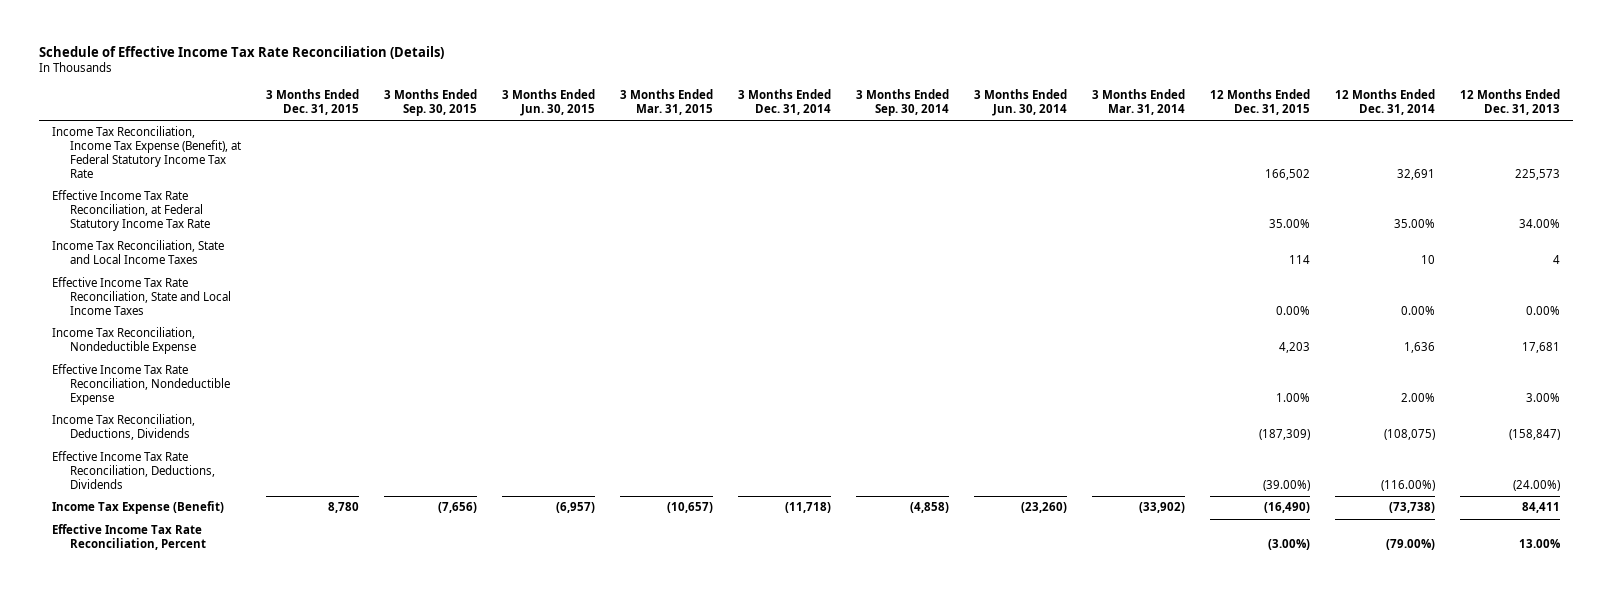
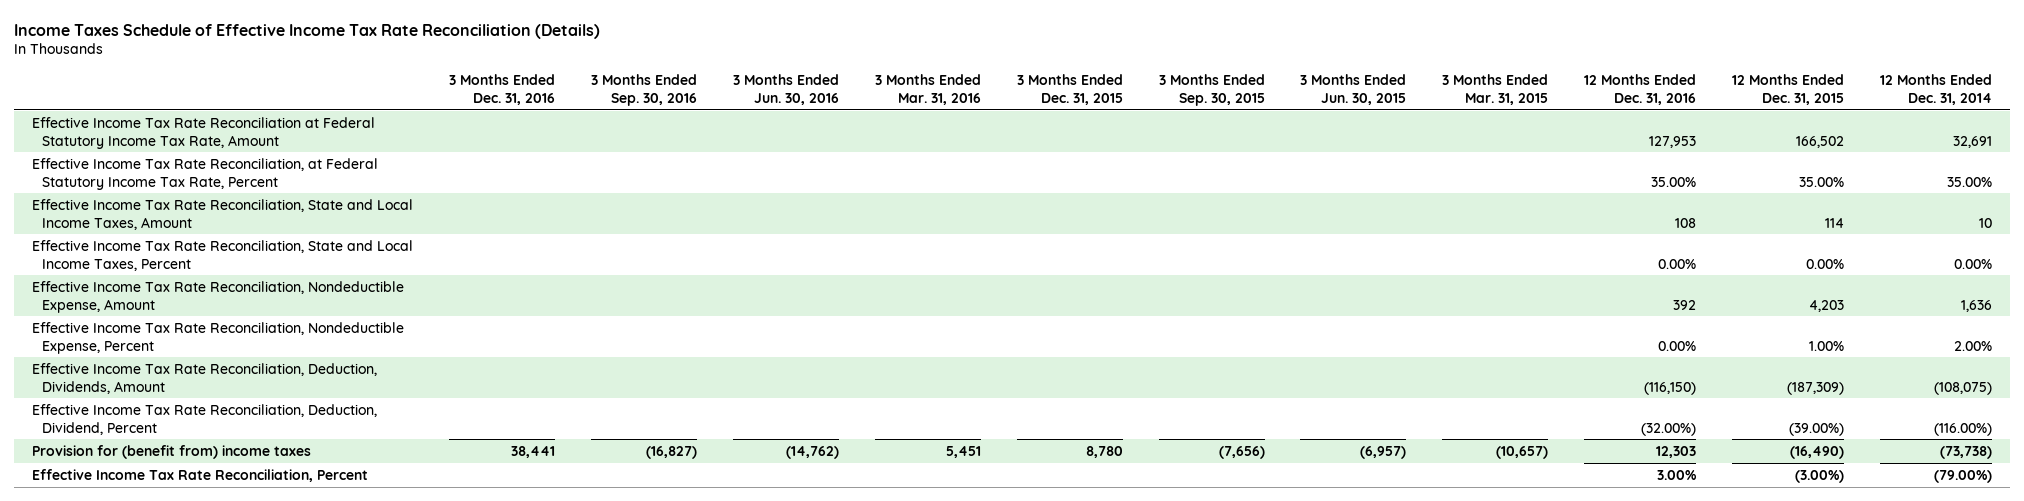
[39,46,445,60] Schedule of Effective Income Tax Rate Reconciliation (Details) -> [13,23,600,39] Income Taxes Schedule of Effective Income Tax Rate Reconciliation (Details)
[738,88,832,115] 3 Months Ended Dec. 31, 2014 -> none
[856,88,950,116] 3 Months Ended Sep. 30, 2014 -> none
[974,88,1068,116] 3 Months Ended Jun. 30, 2014 -> none
[1092,88,1186,115] 3 Months Ended Mar. 31, 2014 -> none
[1460,88,1561,115] 12 Months Ended Dec. 31, 2013 -> none
none -> [448,74,555,106] 3 Months Ended Dec. 31, 2016
none -> [590,74,697,107] 3 Months Ended Sep. 30, 2016
none -> [732,74,839,106] 3 Months Ended Jun. 30, 2016
none -> [874,74,981,106] 3 Months Ended Mar. 31, 2016
none -> [1584,74,1697,106] 12 Months Ended Dec. 31, 2016
[51,126,242,178] Income Tax Reconciliation, Income Tax Expense (Benefit), at Federal Statutory Income Tax Rate -> [31,116,375,149] Effective Income Tax Rate Reconciliation at Federal Statutory Income Tax Rate, Amount
[51,190,211,232] Effective Income Tax Rate Reconciliation, at Federal Statutory Income Tax Rate -> [31,157,378,190] Effective Income Tax Rate Reconciliation, at Federal Statutory Income Tax Rate, Percent
[51,240,224,265] Income Tax Reconciliation, State and Local Income Taxes -> [31,198,413,230] Effective Income Tax Rate Reconciliation, State and Local Income Taxes, Amount
[51,277,232,316] Effective Income Tax Rate Reconciliation, State and Local Income Taxes -> [31,239,413,271] Effective Income Tax Rate Reconciliation, State and Local Income Taxes, Percent
[51,327,197,355] Income Tax Reconciliation, Nondeductible Expense -> [31,280,404,313] Effective Income Tax Rate Reconciliation, Nondeductible Expense, Amount
[51,364,231,406] Effective Income Tax Rate Reconciliation, Nondeductible Expense -> [31,321,404,354] Effective Income Tax Rate Reconciliation, Nondeductible Expense, Percent
[51,414,195,441] Income Tax Reconciliation, Deductions, Dividends -> [31,362,377,394] Effective Income Tax Rate Reconciliation, Deduction, Dividends, Amount
[51,451,216,490] Effective Income Tax Rate Reconciliation, Deductions, Dividends -> [31,403,377,435] Effective Income Tax Rate Reconciliation, Deduction, Dividend, Percent
[51,501,224,515] Income Tax Expense (Benefit) -> [31,444,311,459] Provision for (benefit from) income taxes

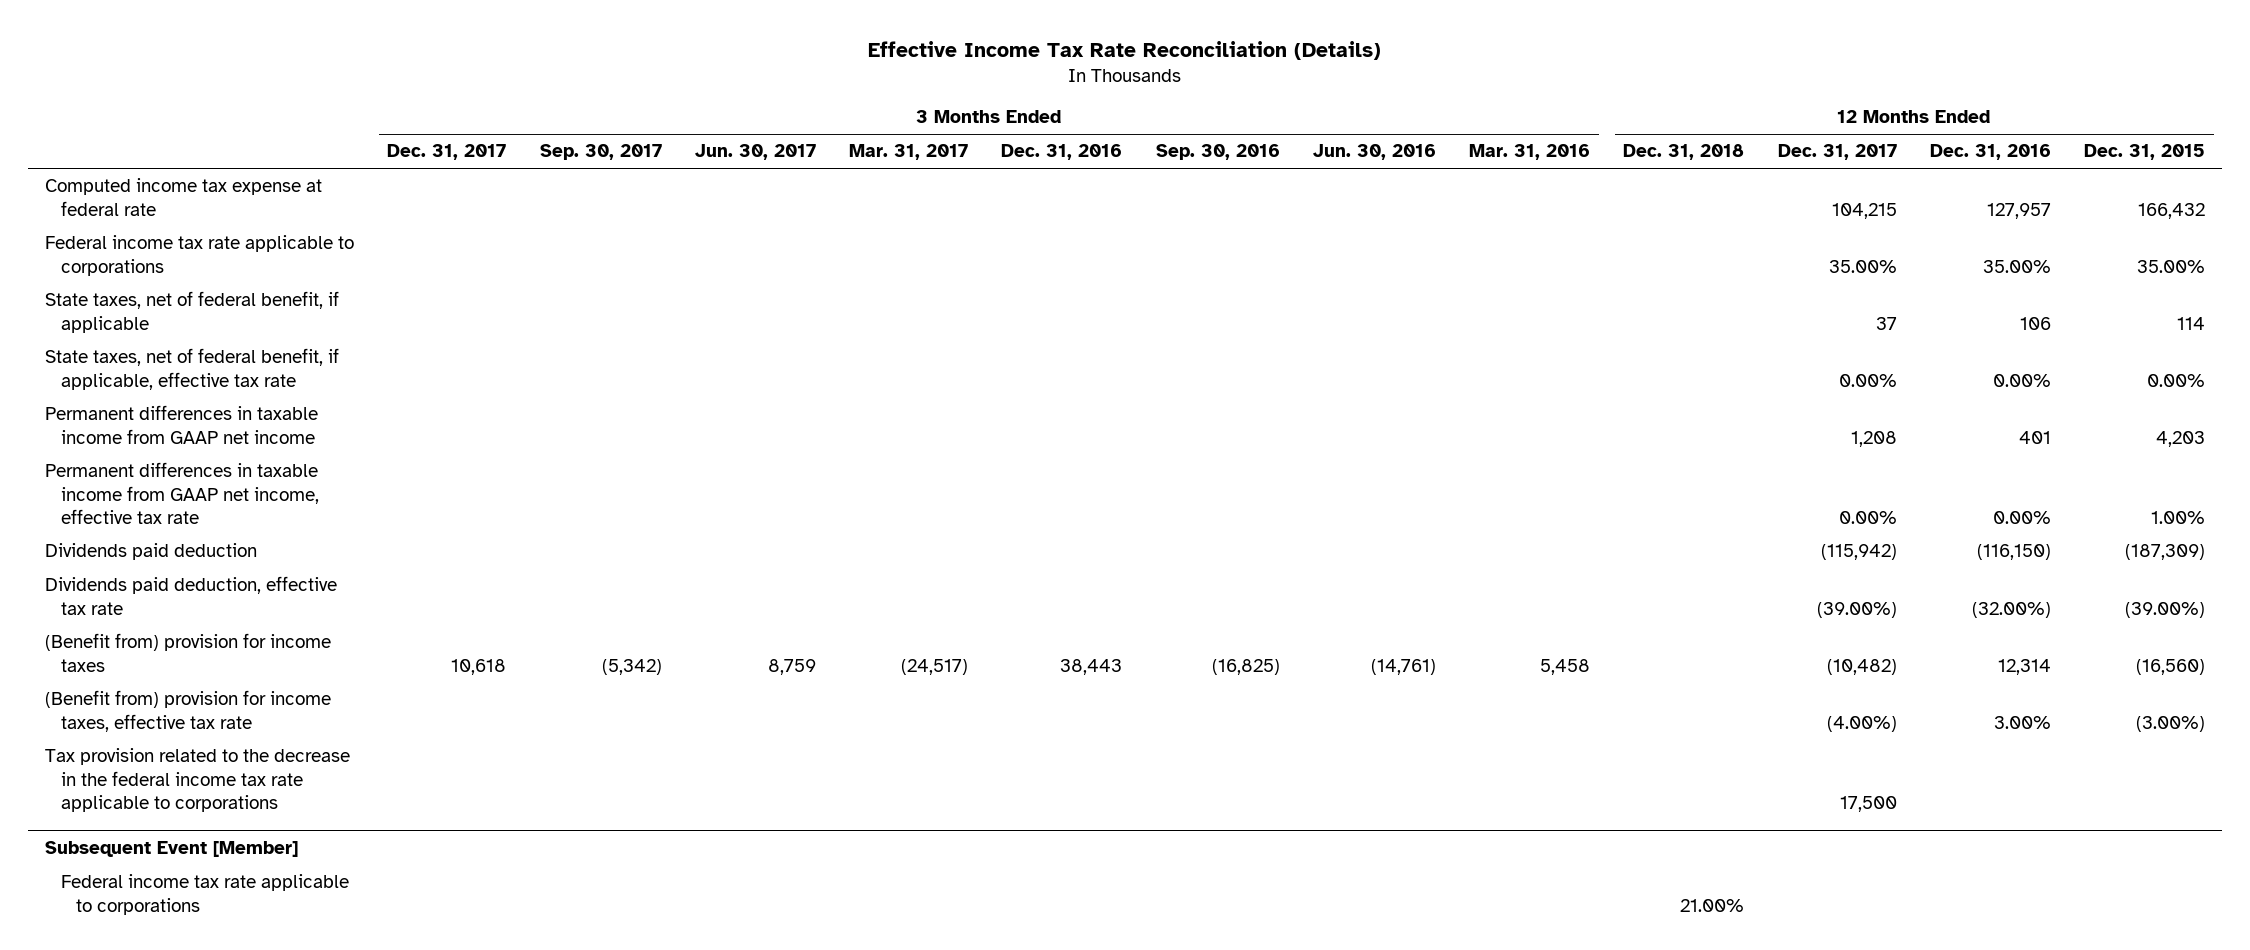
[13,23,600,39] Income Taxes Schedule of Effective Income Tax Rate Reconciliation (Details) -> [868,40,1382,60] Effective Income Tax Rate Reconciliation (Details)
[1016,74,1123,106] 3 Months Ended Dec. 31, 2015 -> none
[1158,74,1265,107] 3 Months Ended Sep. 30, 2015 -> none
[1300,74,1407,106] 3 Months Ended Jun. 30, 2015 -> none
[1442,74,1549,106] 3 Months Ended Mar. 31, 2015 -> none
[1880,74,1993,106] 12 Months Ended Dec. 31, 2014 -> none
none -> [387,144,507,161] Dec. 31, 2017
none -> [539,144,662,161] Sep. 30, 2017
none -> [694,144,816,161] Jun. 30, 2017
none -> [849,144,969,161] Mar. 31, 2017
none -> [1623,144,1745,161] Dec. 31, 2018
none -> [1777,144,1897,161] Dec. 31, 2017
[31,198,413,230] Effective Income Tax Rate Reconciliation, State and Local Income Taxes, Amount -> none
[31,280,404,313] Effective Income Tax Rate Reconciliation, Nondeductible Expense, Amount -> none
[31,116,375,149] Effective Income Tax Rate Reconciliation at Federal Statutory Income Tax Rate, Amount -> [45,178,323,216] Computed income tax expense at federal rate
[1649,135,1697,148] 127,953 -> [1987,202,2052,219] 127,957
[1796,135,1845,148] 166,502 -> [2138,202,2206,219] 166,432
[31,157,378,190] Effective Income Tax Rate Reconciliation, at Federal Statutory Income Tax Rate, Percent -> [45,235,355,276] Federal income tax rate applicable to corporations
none -> [45,291,340,333] State taxes, net of federal benefit, if applicable
[31,239,413,271] Effective Income Tax Rate Reconciliation, State and Local Income Taxes, Percent -> [45,348,340,390] State taxes, net of federal benefit, if applicable, effective tax rate
none -> [45,405,319,444] Permanent differences in taxable income from GAAP net income
[31,321,404,354] Effective Income Tax Rate Reconciliation, Nondeductible Expense, Percent -> [45,462,319,524] Permanent differences in taxable income from GAAP net income, effective tax rate
[31,362,377,394] Effective Income Tax Rate Reconciliation, Deduction, Dividends, Amount -> [45,543,258,561] Dividends paid deduction
[31,403,377,435] Effective Income Tax Rate Reconciliation, Deduction, Dividend, Percent -> [45,576,338,615] Dividends paid deduction, effective tax rate
[31,444,311,459] Provision for (benefit from) income taxes -> [45,633,332,672] (Benefit from) provision for income taxes
[510,445,555,458] 38,441 -> [1060,658,1123,675] 38,443
[645,445,697,459] (16,827) -> [1211,658,1280,675] (16,825)
[785,445,839,459] (14,762) -> [1370,658,1436,675] (14,761)
[945,445,981,458] 5,451 -> [1540,658,1591,675] 5,458
[1656,445,1697,458] 12,303 -> [1998,658,2052,675] 12,314
[1790,445,1845,459] (16,490) -> [2136,658,2206,675] (16,560)
[31,468,368,482] Effective Income Tax Rate Reconciliation, Percent -> [45,690,332,732] (Benefit from) provision for income taxes, effective tax rate
none -> [45,748,351,812] Tax provision related to the decrease in the federal income tax rate applicable to corporations
none -> [45,840,299,857] Subsequent Event [Member]
none -> [60,874,349,915] Federal income tax rate applicable to corporations

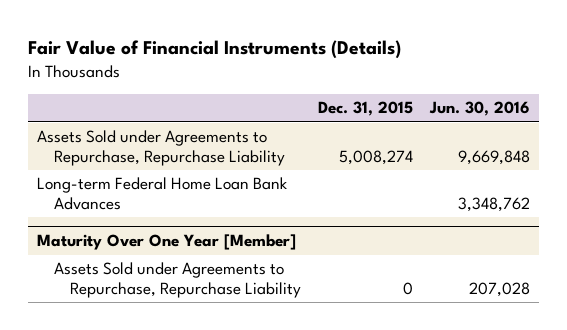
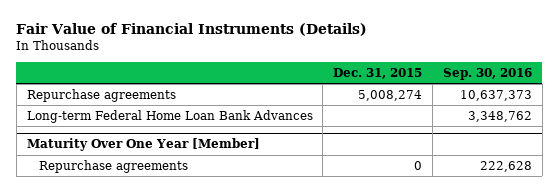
[429,101,531,117] Jun. 30, 2016 -> none
none -> [442,67,532,80] Sep. 30, 2016
[36,130,285,167] Assets Sold under Agreements to Repurchase, Repurchase Liability -> [26,88,176,102] Repurchase agreements
[53,262,302,299] Assets Sold under Agreements to Repurchase, Repurchase Liability -> [39,159,189,173] Repurchase agreements

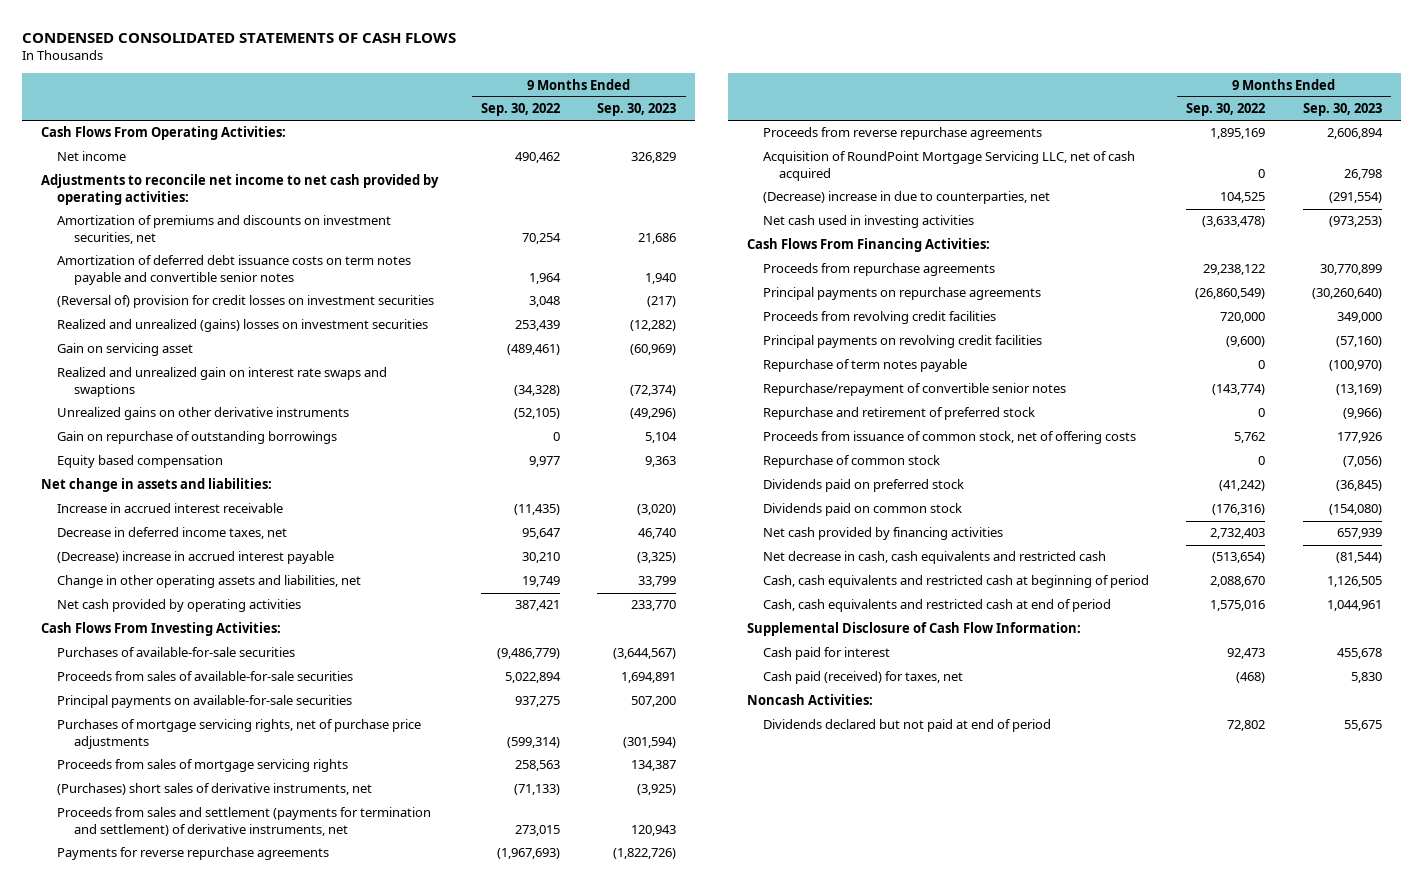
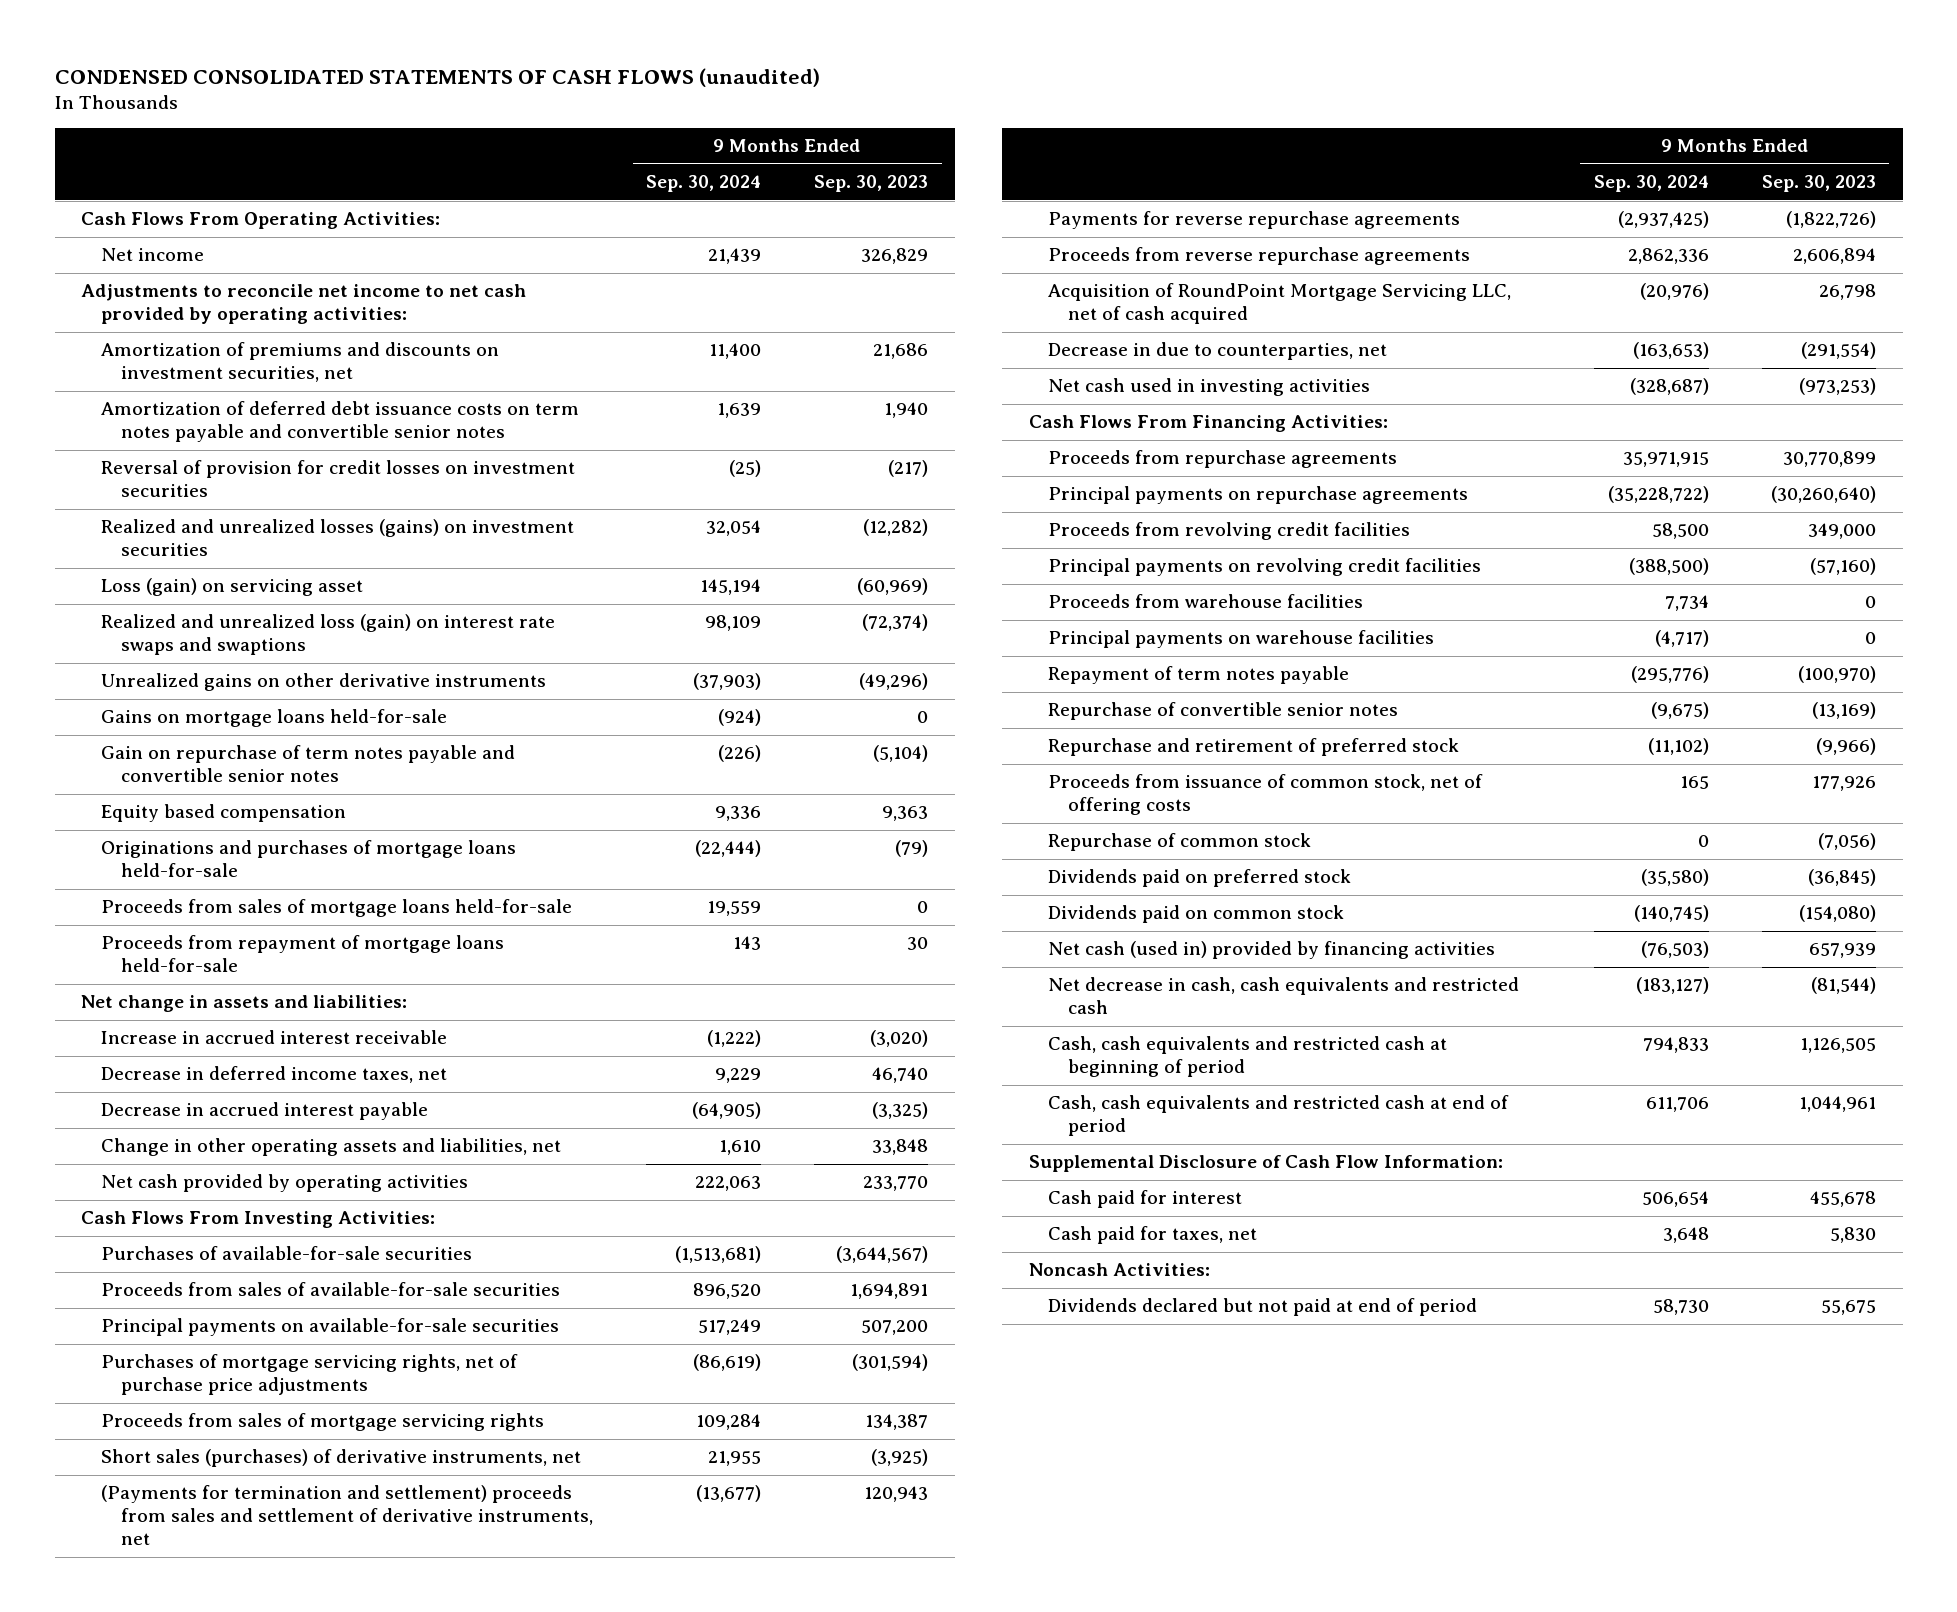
[22,32,457,43] CONDENSED CONSOLIDATED STATEMENTS OF CASH FLOWS -> [54,67,820,87] CONDENSED CONSOLIDATED STATEMENTS OF CASH FLOWS (unaudited)
[480,103,560,117] Sep. 30, 2022 -> none
none -> [646,175,762,193] Sep. 30, 2024
[57,295,435,309] (Reversal of) provision for credit losses on investment securities -> [101,460,576,498] Reversal of provision for credit losses on investment securities
[57,319,429,333] Realized and unrealized (gains) losses on investment securities -> [101,519,575,557] Realized and unrealized losses (gains) on investment securities
[57,343,194,357] Gain on servicing asset -> [101,578,364,597] Loss (gain) on servicing asset
[57,367,388,398] Realized and unrealized gain on interest rate swaps and swaptions -> [101,614,556,656] Realized and unrealized loss (gain) on interest rate swaps and swaptions
none -> [101,709,448,728] Gains on mortgage loans held-for-sale
[57,431,338,445] Gain on repurchase of outstanding borrowings -> [101,745,516,783] Gain on repurchase of term notes payable and convertible senior notes
[645,432,678,444] 5,104 -> [873,745,929,763] (5,104)
none -> [101,840,517,878] Originations and purchases of mortgage loans held-for-sale
none -> [101,899,573,918] Proceeds from sales of mortgage loans held-for-sale
none -> [101,935,505,973] Proceeds from repayment of mortgage loans held-for-sale
[57,551,335,565] (Decrease) increase in accrued interest payable -> [101,1102,429,1121] Decrease in accrued interest payable
[638,576,677,588] 33,799 -> [872,1139,929,1156] 33,848
[57,783,373,796] (Purchases) short sales of derivative instruments, net -> [101,1449,582,1468] Short sales (purchases) of derivative instruments, net
[57,807,432,837] Proceeds from sales and settlement (payments for termination and settlement) of derivative instruments, net -> [101,1485,593,1546] (Payments for termination and settlement) proceeds from sales and settlement of derivative instruments, net
[762,191,1050,205] (Decrease) increase in due to counterparties, net -> [1048,342,1388,361] Decrease in due to counterparties, net
none -> [1048,594,1364,609] Proceeds from warehouse facilities
none -> [1048,630,1435,649] Principal payments on warehouse facilities
[762,359,967,373] Repurchase of term notes payable -> [1048,666,1350,685] Repayment of term notes payable
[762,383,1066,397] Repurchase/repayment of convertible senior notes -> [1048,702,1399,721] Repurchase of convertible senior notes
[762,527,1003,541] Net cash provided by financing activities -> [1048,941,1496,960] Net cash (used in) provided by financing activities
[762,671,963,685] Cash paid (received) for taxes, net -> [1048,1226,1258,1245] Cash paid for taxes, net

